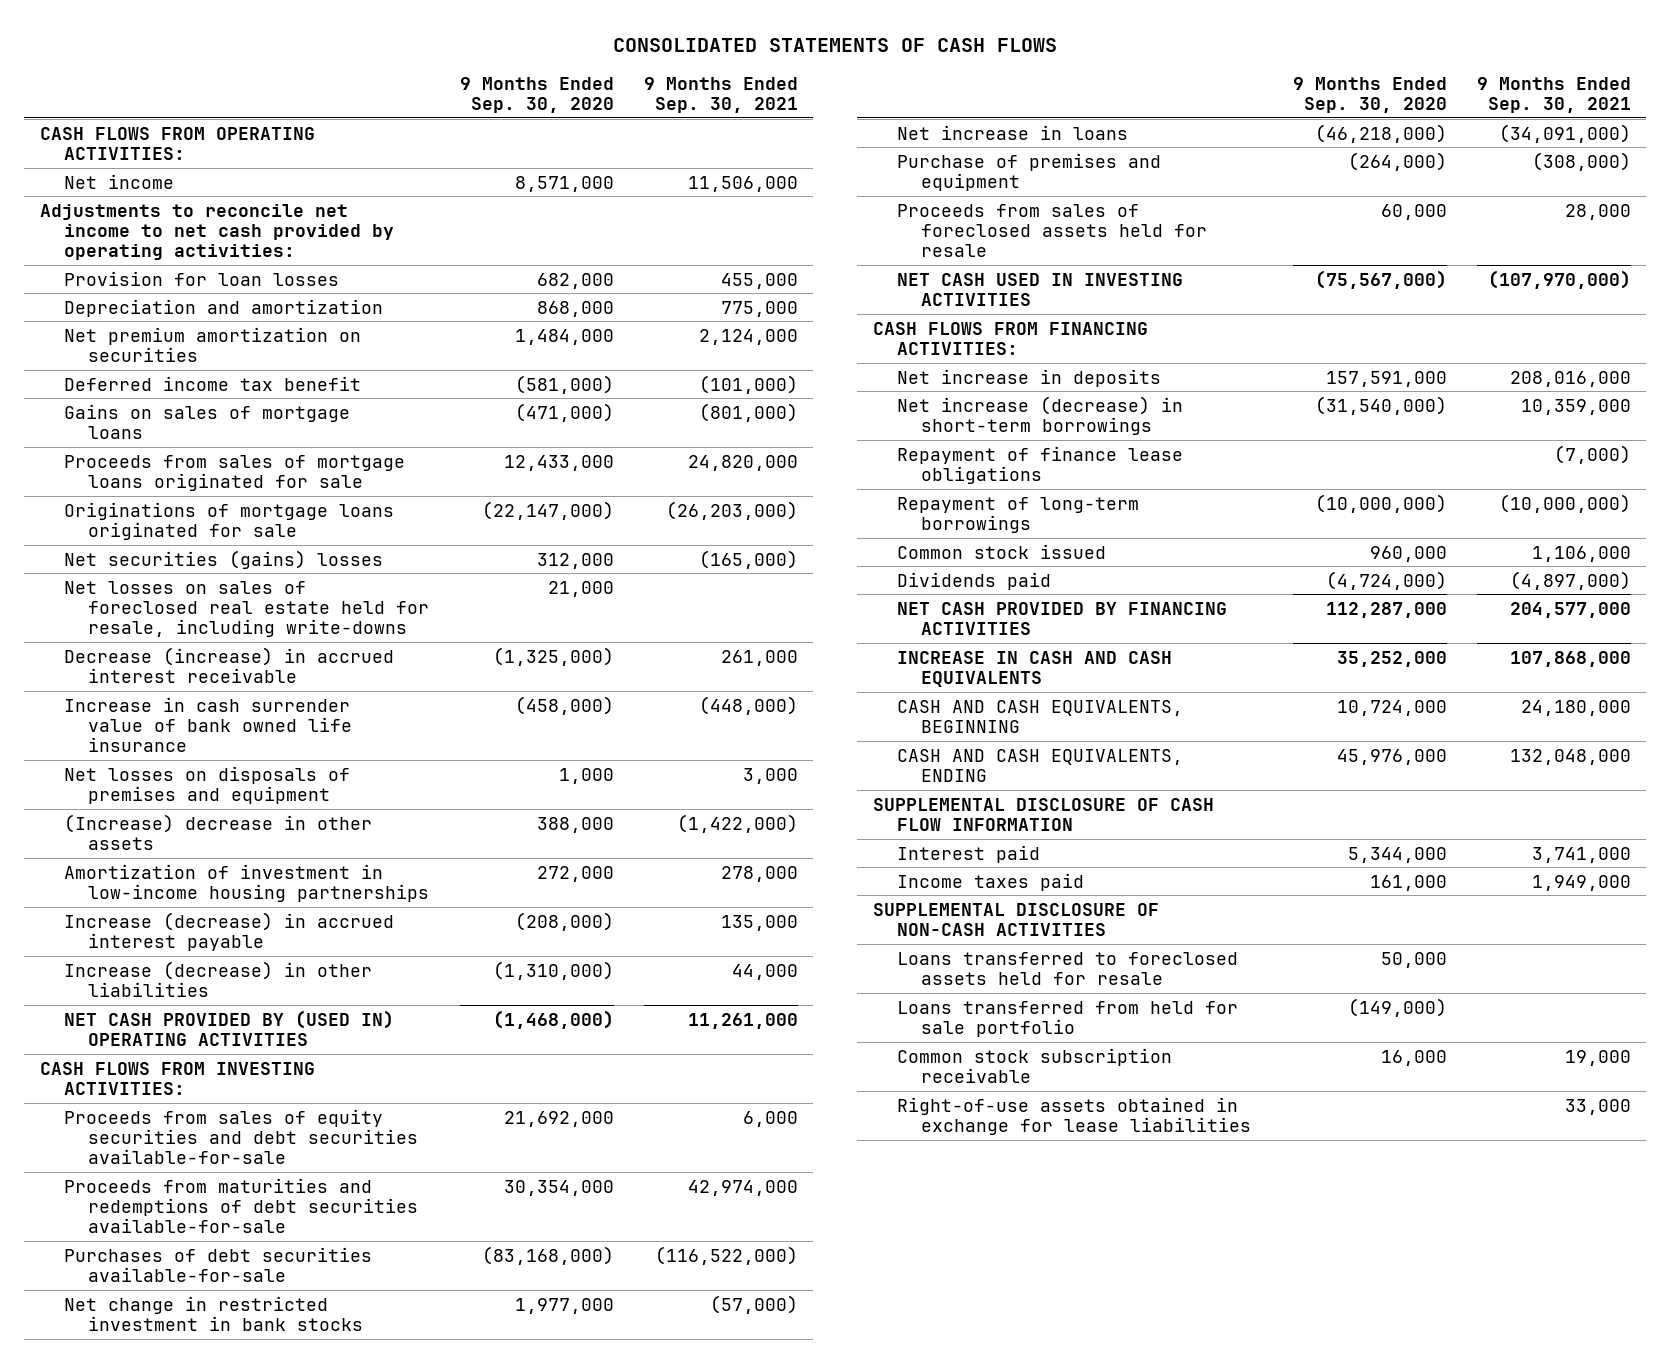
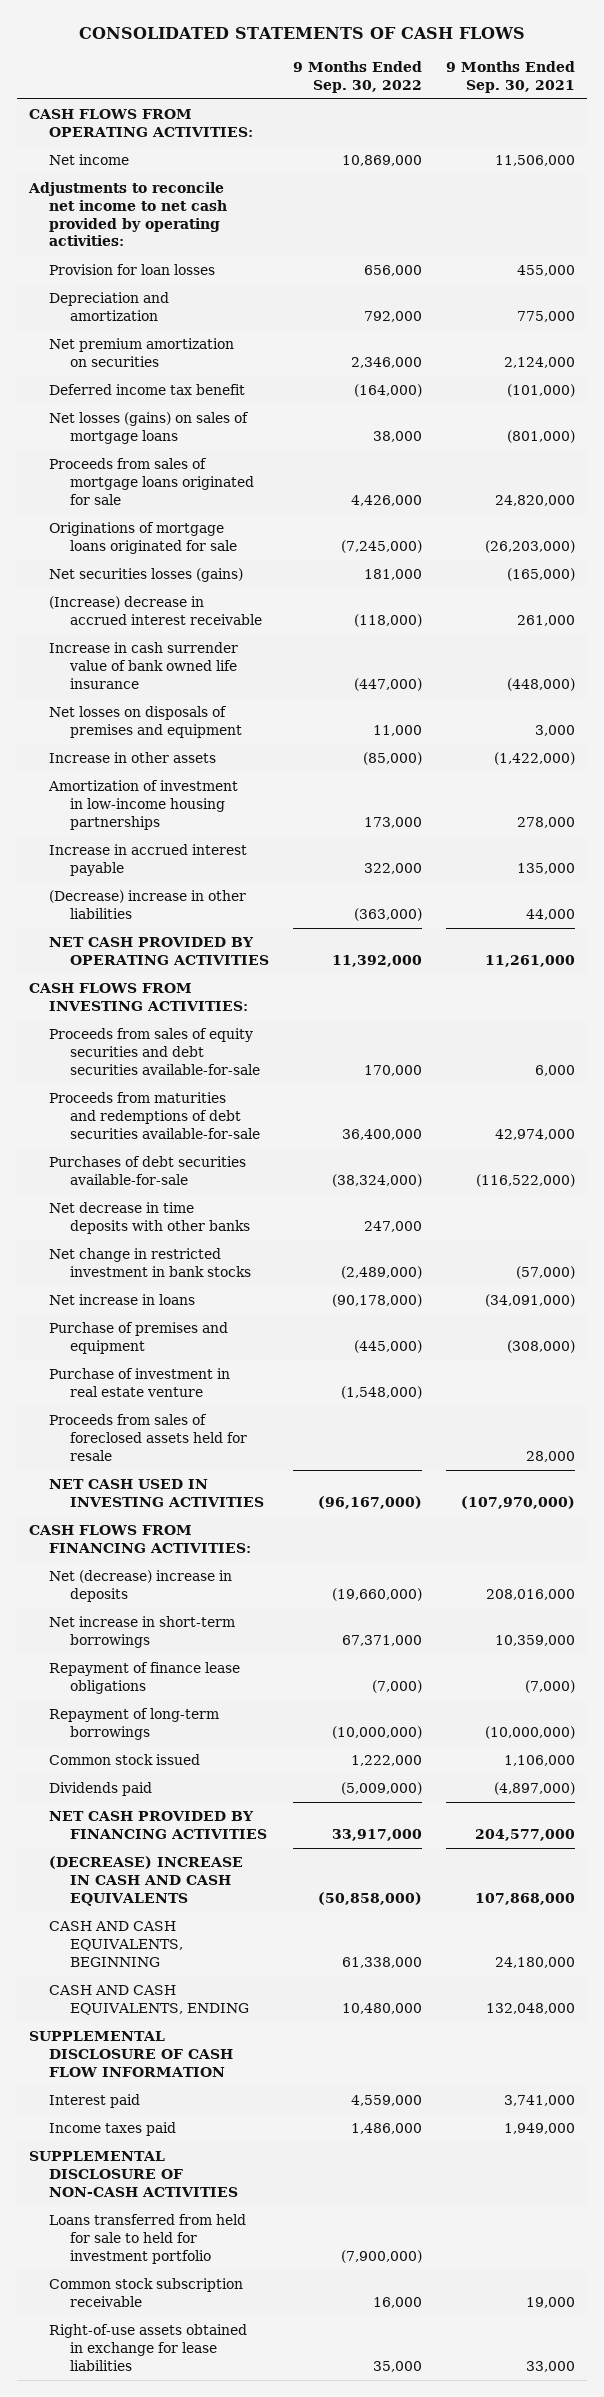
[459,76,614,114] 9 Months Ended Sep. 30, 2020 -> none
none -> [292,61,422,93] 9 Months Ended Sep. 30, 2022
[63,403,350,439] Gains on sales of mortgage loans -> [49,412,250,444] Net losses (gains) on sales of mortgage loans
[63,580,430,638] Net losses on sales of foreclosed real estate held for resale, including write-downs -> none
[63,549,383,569] Net securities (gains) losses -> [49,568,244,583] Net securities losses (gains)
[63,646,394,683] Decrease (increase) in accrued interest receivable -> [49,596,262,625] (Increase) decrease in accrued interest receivable
[63,813,372,850] (Increase) decrease in other assets -> [49,752,217,764] Increase in other assets
[63,911,394,951] Increase (decrease) in accrued interest payable -> [49,844,248,876] Increase in accrued interest payable
[63,960,372,997] Increase (decrease) in other liabilities -> [49,890,247,919] (Decrease) increase in other liabilities
[63,1009,394,1046] NET CASH PROVIDED BY (USED IN) OPERATING ACTIVITIES -> [49,937,269,965] NET CASH PROVIDED BY OPERATING ACTIVITIES
none -> [49,1202,250,1234] Net decrease in time deposits with other banks
none -> [49,1368,231,1397] Purchase of investment in real estate venture
[896,368,1161,387] Net increase in deposits -> [49,1570,233,1602] Net (decrease) increase in deposits
[896,395,1183,435] Net increase (decrease) in short-term borrowings -> [49,1616,236,1648] Net increase in short-term borrowings
[896,650,1172,687] INCREASE IN CASH AND CASH EQUIVALENTS -> [49,1856,244,1906] (DECREASE) INCREASE IN CASH AND CASH EQUIVALENTS
[896,951,1238,985] Loans transferred to foreclosed assets held for resale -> none
[896,1000,1238,1037] Loans transferred from held for sale portfolio -> [49,2214,247,2264] Loans transferred from held for sale to held for investment portfolio

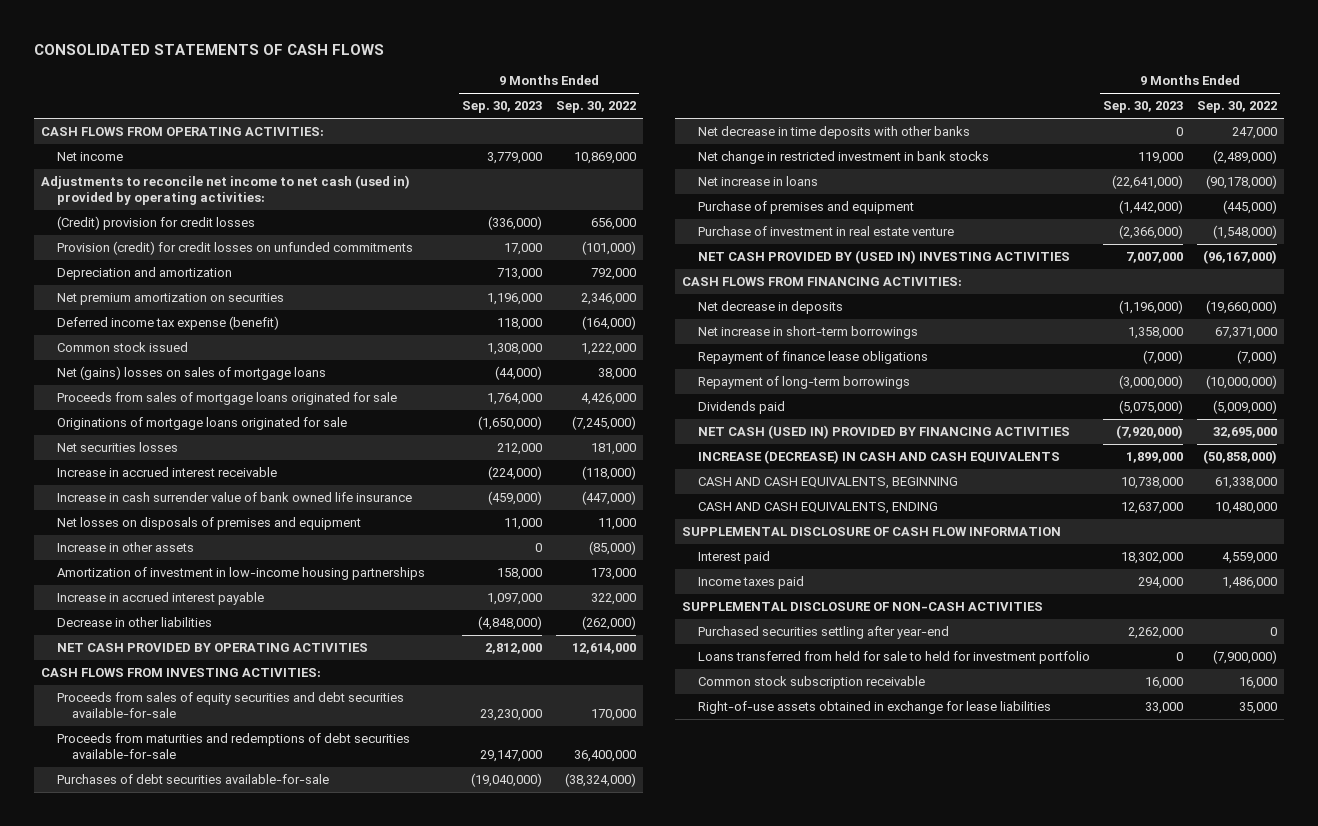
[446,61,576,93] 9 Months Ended Sep. 30, 2021 -> none
none -> [462,101,543,114] Sep. 30, 2023
[28,182,228,247] Adjustments to reconcile net income to net cash provided by operating activities: -> [40,175,410,205] Adjustments to reconcile net income to net cash (used in) provided by operating activities:
[49,264,216,276] Provision for loan losses -> [56,216,255,231] (Credit) provision for credit losses
none -> [56,241,413,256] Provision (credit) for credit losses on unfunded commitments
[49,384,246,396] Deferred income tax benefit -> [56,316,279,331] Deferred income tax expense (benefit)
[49,1754,201,1766] Common stock issued -> [56,342,188,353] Common stock issued
[49,412,250,444] Net losses (gains) on sales of mortgage loans -> [56,366,326,381] Net (gains) losses on sales of mortgage loans
[49,568,244,583] Net securities losses (gains) -> [56,442,178,453] Net securities losses
[49,596,262,625] (Increase) decrease in accrued interest receivable -> [56,467,277,478] Increase in accrued interest receivable
[49,890,247,919] (Decrease) increase in other liabilities -> [56,617,212,628] Decrease in other liabilities
[353,907,422,921] (363,000) -> [581,616,636,631] (262,000)
[331,954,422,967] 11,392,000 -> [571,643,636,655] 12,614,000
[49,1414,247,1461] Proceeds from sales of foreclosed assets held for resale -> none
[49,1479,264,1507] NET CASH USED IN INVESTING ACTIVITIES -> [697,250,1070,265] NET CASH PROVIDED BY (USED IN) INVESTING ACTIVITIES
[49,1570,233,1602] Net (decrease) increase in deposits -> [697,301,843,315] Net decrease in deposits
[49,1811,267,1839] NET CASH PROVIDED BY FINANCING ACTIVITIES -> [697,425,1070,440] NET CASH (USED IN) PROVIDED BY FINANCING ACTIVITIES
[331,1828,422,1841] 33,917,000 -> [1212,427,1277,439] 32,695,000
[49,1856,244,1906] (DECREASE) INCREASE IN CASH AND CASH EQUIVALENTS -> [697,450,1060,465] INCREASE (DECREASE) IN CASH AND CASH EQUIVALENTS
none -> [697,626,949,640] Purchased securities settling after year-end

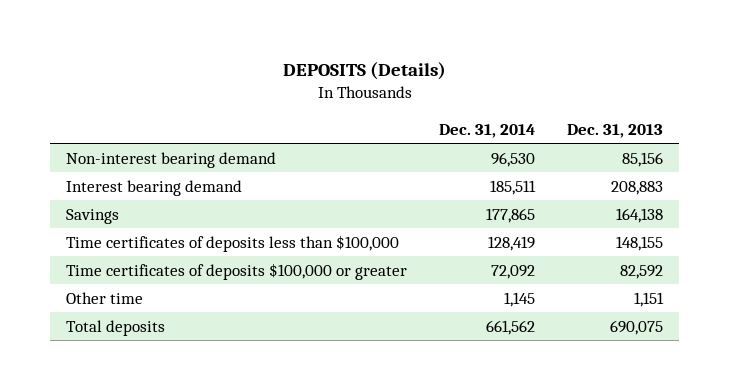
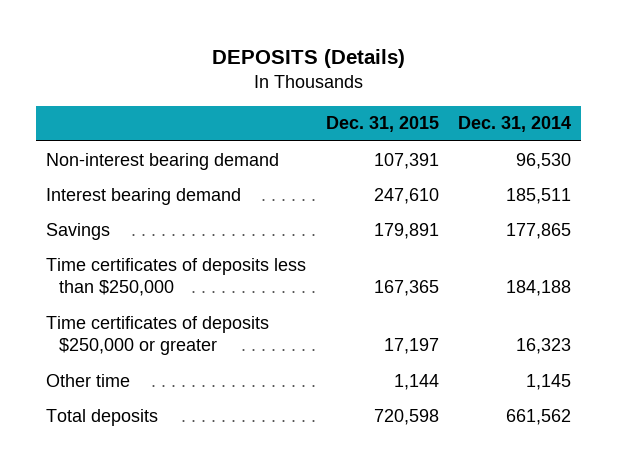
[567,123,664,138] Dec. 31, 2013 -> none
none -> [325,116,439,133] Dec. 31, 2015
[65,234,399,252] Time certificates of deposits less than $100,000 -> [46,257,307,297] Time certificates of deposits less than $250,000
[488,235,536,251] 128,419 -> [506,280,572,297] 184,188
[65,262,407,280] Time certificates of deposits $100,000 or greater -> [46,315,270,356] Time certificates of deposits $250,000 or greater
[491,264,536,279] 72,092 -> [516,338,572,355] 16,323

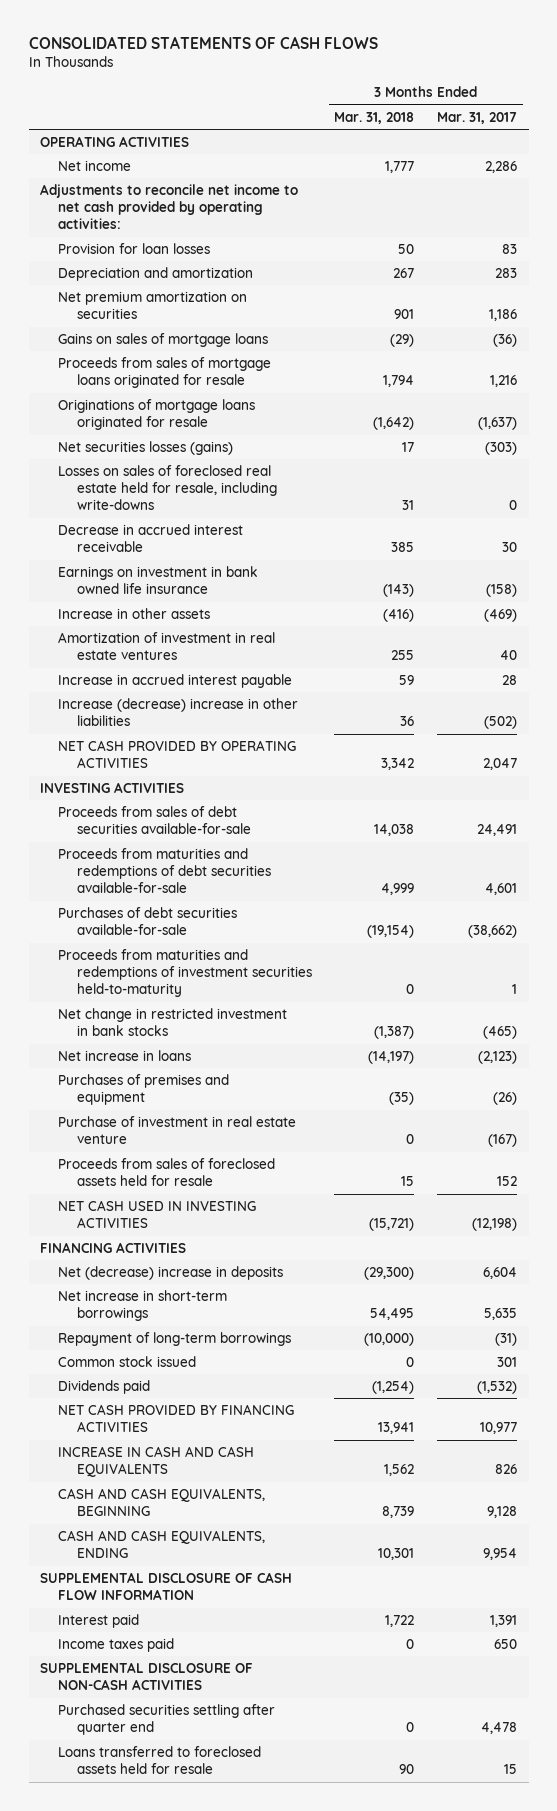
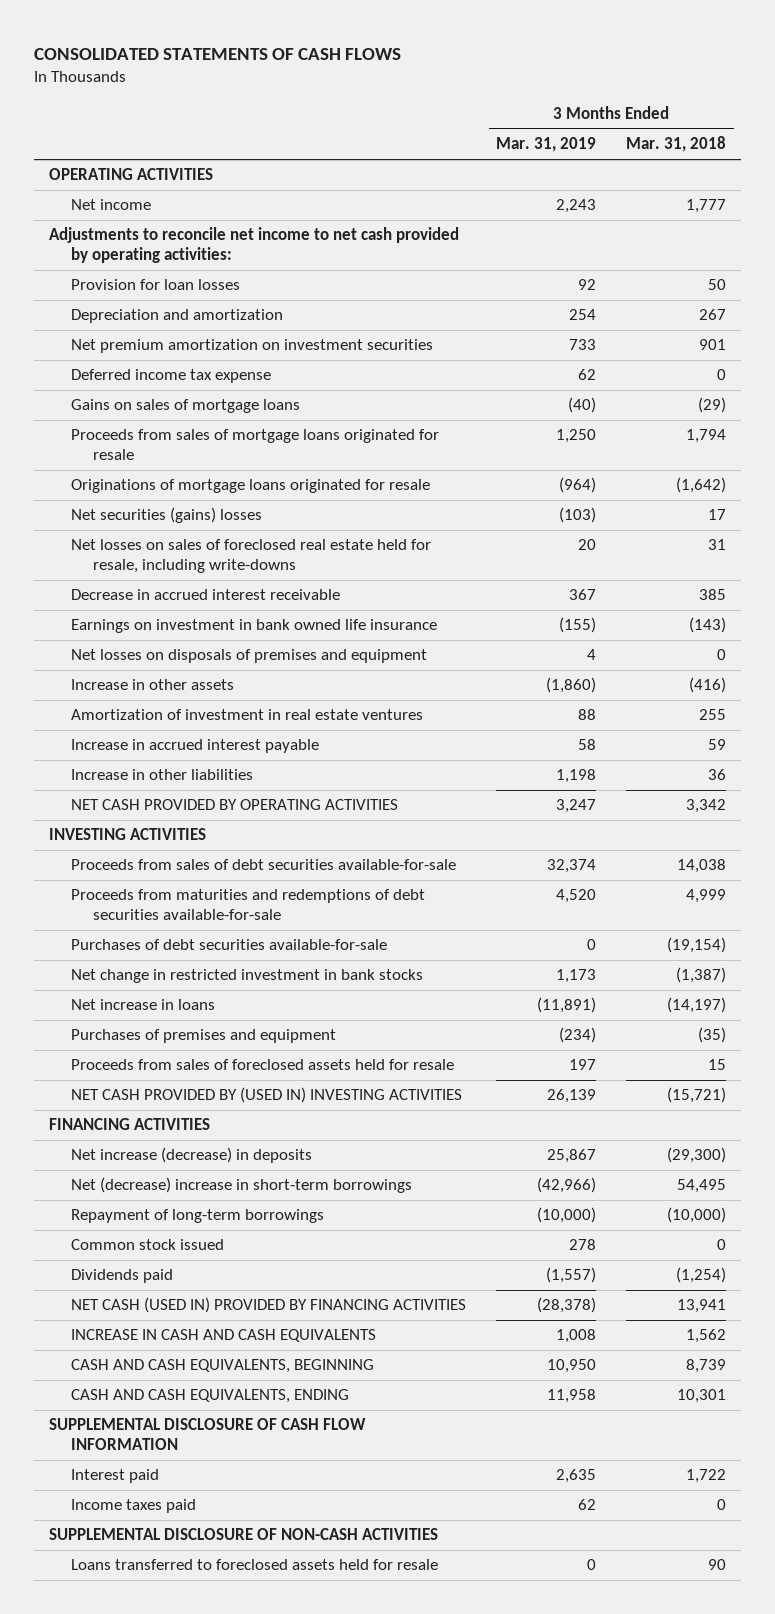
[437,111,518,124] Mar. 31, 2017 -> none
none -> [496,137,597,153] Mar. 31, 2019
[58,290,248,320] Net premium amortization on securities -> [71,339,434,354] Net premium amortization on investment securities
none -> [71,369,272,384] Deferred income tax expense
[58,440,234,455] Net securities losses (gains) -> [71,507,263,524] Net securities (gains) losses
[58,464,277,511] Losses on sales of foreclosed real estate held for resale, including write-downs -> [71,539,432,574] Net losses on sales of foreclosed real estate held for resale, including write-downs
none -> [71,649,428,664] Net losses on disposals of premises and equipment
[58,697,299,727] Increase (decrease) increase in other liabilities -> [71,769,254,781] Increase in other liabilities
[58,948,312,998] Proceeds from maturities and redemptions of investment securities held-to-maturity -> none
[58,1115,297,1145] Purchase of investment in real estate venture -> none
[58,1199,257,1229] NET CASH USED IN INVESTING ACTIVITIES -> [71,1087,463,1104] NET CASH PROVIDED BY (USED IN) INVESTING ACTIVITIES
[58,1265,284,1280] Net (decrease) increase in deposits -> [71,1147,313,1164] Net increase (decrease) in deposits
[58,1289,228,1322] Net increase in short-term borrowings -> [71,1177,413,1194] Net (decrease) increase in short-term borrowings
[58,1403,295,1433] NET CASH PROVIDED BY FINANCING ACTIVITIES -> [71,1297,467,1314] NET CASH (USED IN) PROVIDED BY FINANCING ACTIVITIES
[58,1703,276,1736] Purchased securities settling after quarter end -> none

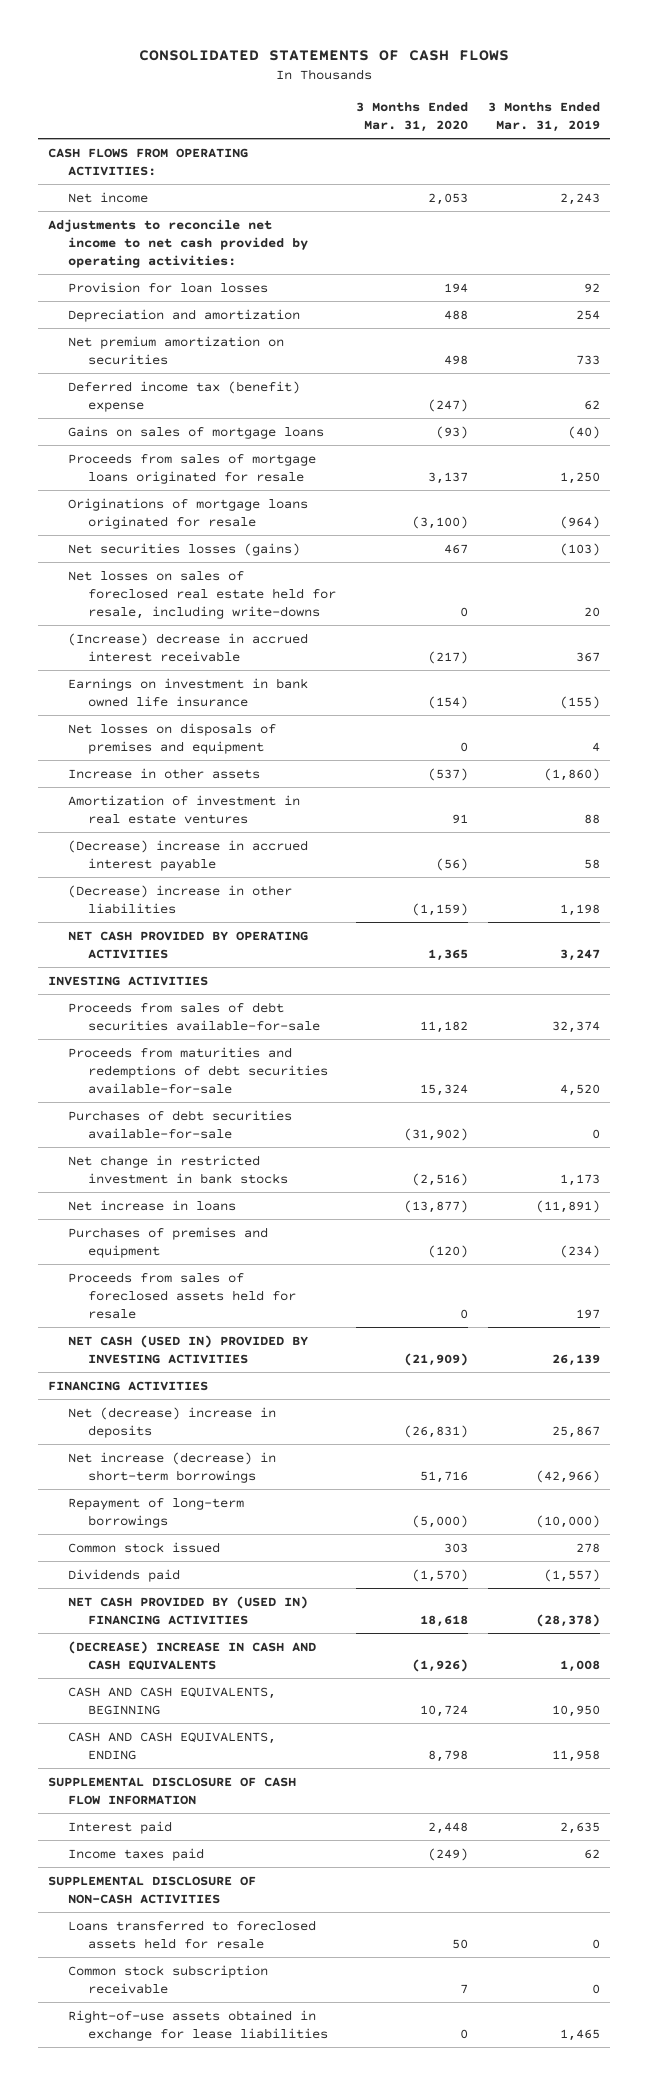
[626,136,727,153] Mar. 31, 2018 -> none
none -> [356,101,469,132] 3 Months Ended Mar. 31, 2020
[49,168,214,181] OPERATING ACTIVITIES -> [47,147,248,176] CASH FLOWS FROM OPERATING ACTIVITIES:
[71,339,434,354] Net premium amortization on investment securities -> [68,335,285,365] Net premium amortization on securities
[71,369,272,384] Deferred income tax expense -> [68,380,301,412] Deferred income tax (benefit) expense
[71,507,263,524] Net securities (gains) losses -> [68,542,301,556] Net securities losses (gains)
[71,589,341,601] Decrease in accrued interest receivable -> [68,632,309,662] (Increase) decrease in accrued interest receivable
[71,739,320,754] Increase in accrued interest payable -> [68,839,309,871] (Decrease) increase in accrued interest payable
[71,769,254,781] Increase in other liabilities -> [68,884,293,914] (Decrease) increase in other liabilities
[71,1087,463,1104] NET CASH PROVIDED BY (USED IN) INVESTING ACTIVITIES -> [68,1334,309,1364] NET CASH (USED IN) PROVIDED BY INVESTING ACTIVITIES
[71,1147,313,1164] Net increase (decrease) in deposits -> [68,1406,277,1438] Net (decrease) increase in deposits
[71,1177,413,1194] Net (decrease) increase in short-term borrowings -> [68,1451,277,1483] Net increase (decrease) in short-term borrowings
[71,1297,467,1314] NET CASH (USED IN) PROVIDED BY FINANCING ACTIVITIES -> [68,1595,309,1625] NET CASH PROVIDED BY (USED IN) FINANCING ACTIVITIES
[71,1329,377,1343] INCREASE IN CASH AND CASH EQUIVALENTS -> [68,1640,317,1671] (DECREASE) INCREASE IN CASH AND CASH EQUIVALENTS
none -> [68,1964,269,1994] Common stock subscription receivable
none -> [68,2009,329,2041] Right-of-use assets obtained in exchange for lease liabilities

